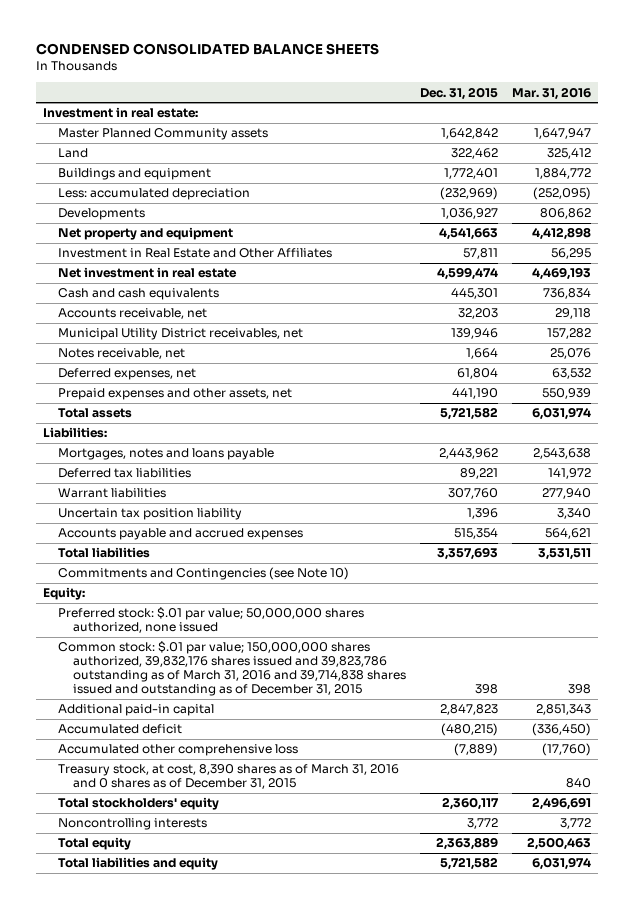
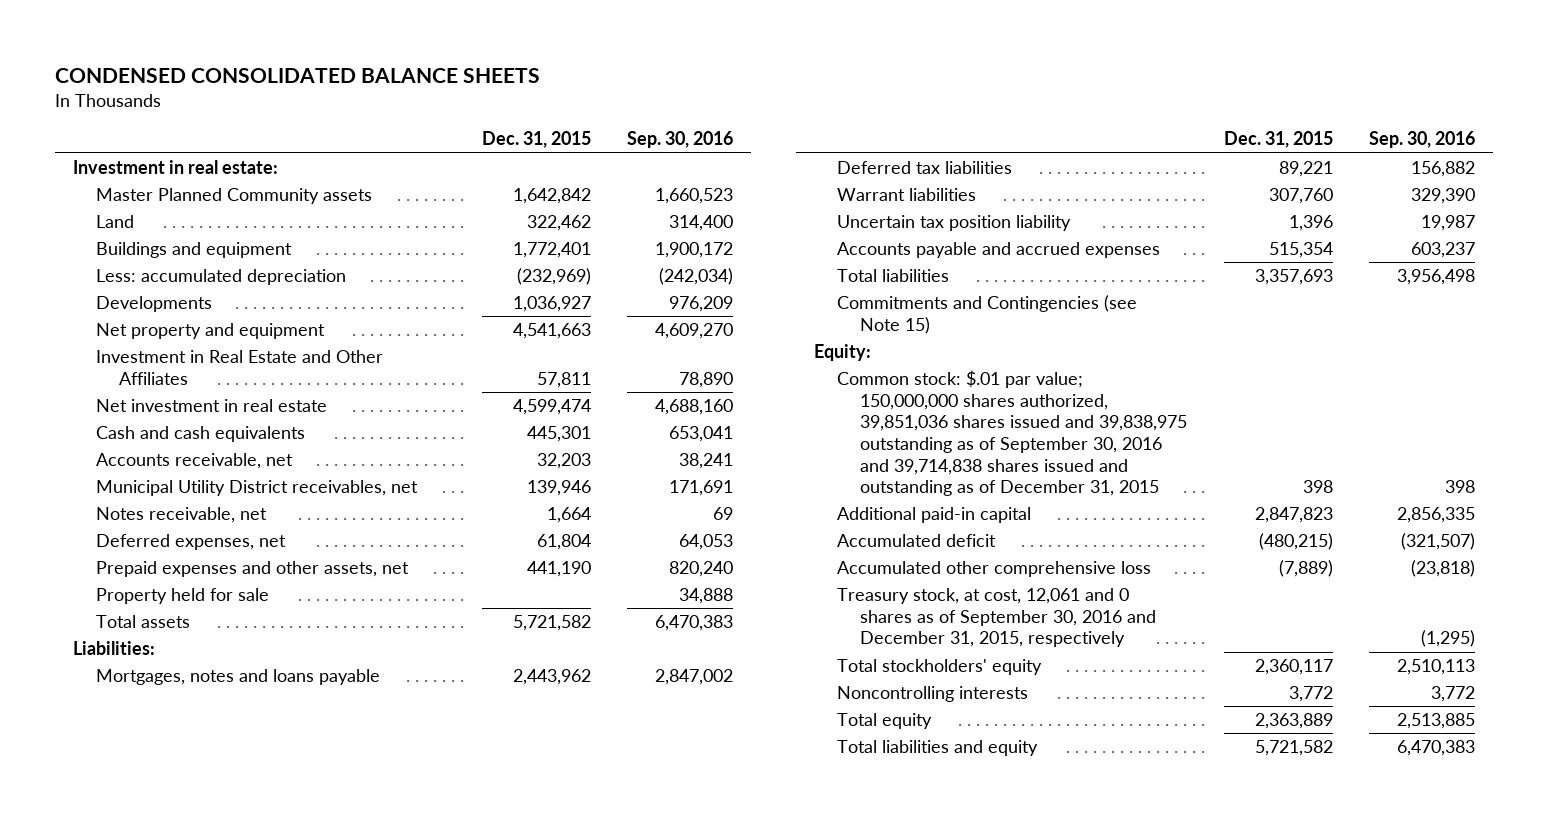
[511,86,591,100] Mar. 31, 2016 -> none
none -> [626,131,733,149] Sep. 30, 2016
none -> [95,588,269,605] Property held for sale
[58,567,350,581] Commitments and Contingencies (see Note 10) -> [837,295,1138,334] Commitments and Contingencies (see Note 15)
[58,607,365,634] Preferred stock: $.01 par value; 50,000,000 shares authorized, none issued -> none
[58,641,407,696] Common stock: $.01 par value; 150,000,000 shares authorized, 39,832,176 shares issued and 39,823,786 outstanding as of March 31, 2016 and 39,714,838 shares issued and outstanding as of December 31, 2015 -> [837,370,1188,497] Common stock: $.01 par value; 150,000,000 shares authorized, 39,851,036 shares issued and 39,838,975 outstanding as of September 30, 2016 and 39,714,838 shares issued and outstanding as of December 31, 2015
[58,764,400,790] Treasury stock, at cost, 8,390 shares as of March 31, 2016 and 0 shares as of December 31, 2015 -> [837,588,1157,648] Treasury stock, at cost, 12,061 and 0 shares as of September 30, 2016 and December 31, 2015, respectively

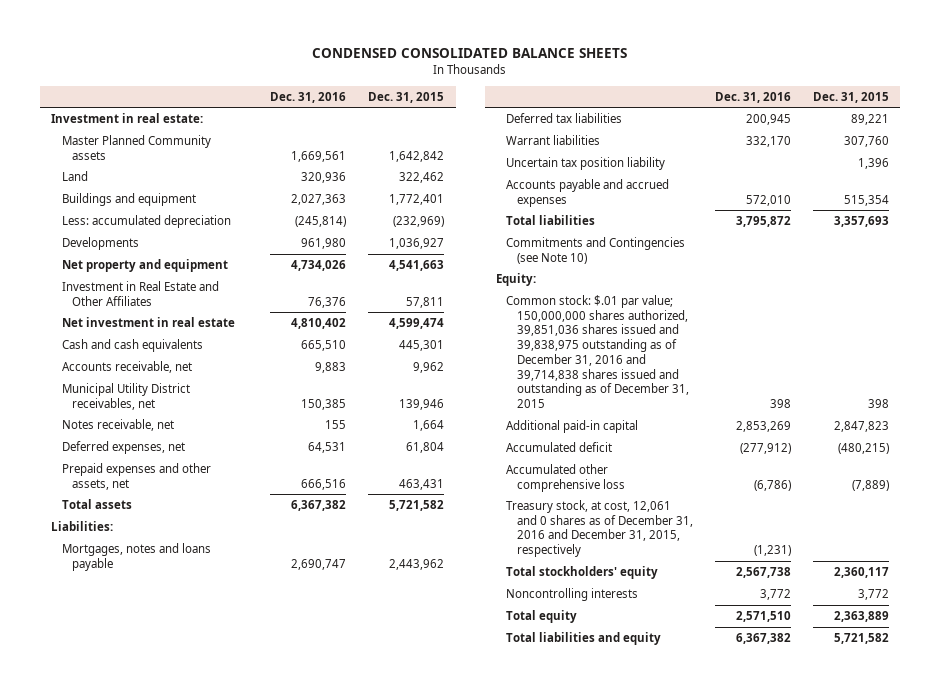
[626,131,733,149] Sep. 30, 2016 -> none
none -> [270,91,347,103] Dec. 31, 2016
[536,453,591,470] 32,203 -> [413,361,445,373] 9,962
[95,588,269,605] Property held for sale -> none
[526,561,591,578] 441,190 -> [399,478,445,490] 463,431
[837,295,1138,334] Commitments and Contingencies (see Note 15) -> [506,236,686,264] Commitments and Contingencies (see Note 10)
[837,370,1188,497] Common stock: $.01 par value; 150,000,000 shares authorized, 39,851,036 shares issued and 39,838,975 outstanding as of September 30, 2016 and 39,714,838 shares issued and outstanding as of December 31, 2015 -> [506,294,689,409] Common stock: $.01 par value; 150,000,000 shares authorized, 39,851,036 shares issued and 39,838,975 outstanding as of December 31, 2016 and 39,714,838 shares issued and outstanding as of December 31, 2015
[837,588,1157,648] Treasury stock, at cost, 12,061 and 0 shares as of September 30, 2016 and December 31, 2015, respectively -> [506,499,693,558] Treasury stock, at cost, 12,061 and 0 shares as of December 31, 2016 and December 31, 2015, respectively

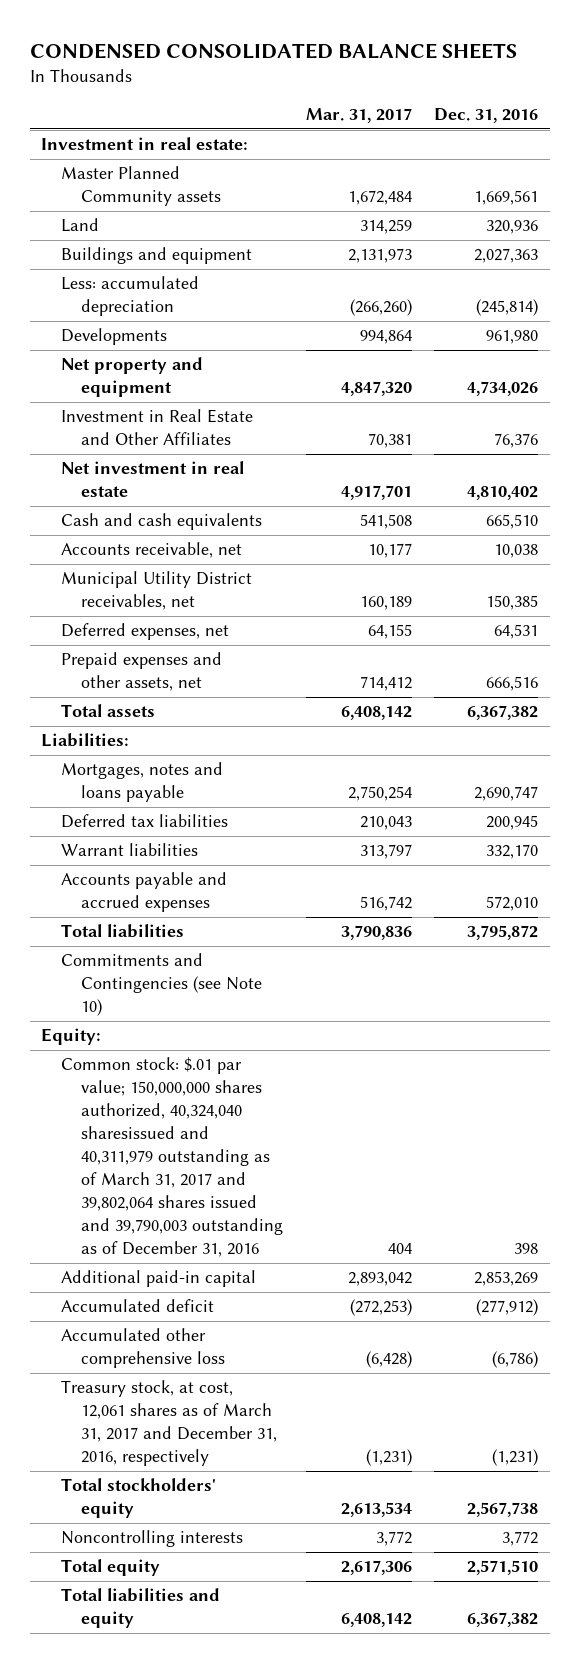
[368,91,445,103] Dec. 31, 2015 -> none
none -> [305,108,412,124] Mar. 31, 2017
[315,361,347,373] 9,883 -> [494,544,539,559] 10,038
[61,418,174,431] Notes receivable, net -> none
[506,156,666,170] Uncertain tax position liability -> none
[506,294,689,409] Common stock: $.01 par value; 150,000,000 shares authorized, 39,851,036 shares issued and 39,838,975 outstanding as of December 31, 2016 and 39,714,838 shares issued and outstanding as of December 31, 2015 -> [61,1057,284,1258] Common stock: $.01 par value; 150,000,000 shares authorized, 40,324,040 sharesissued and 40,311,979 outstanding as of March 31, 2017 and 39,802,064 shares issued and 39,790,003 outstanding as of December 31, 2016
[506,499,693,558] Treasury stock, at cost, 12,061 and 0 shares as of December 31, 2016 and December 31, 2015, respectively -> [61,1380,278,1467] Treasury stock, at cost, 12,061 shares as of March 31, 2017 and December 31, 2016, respectively

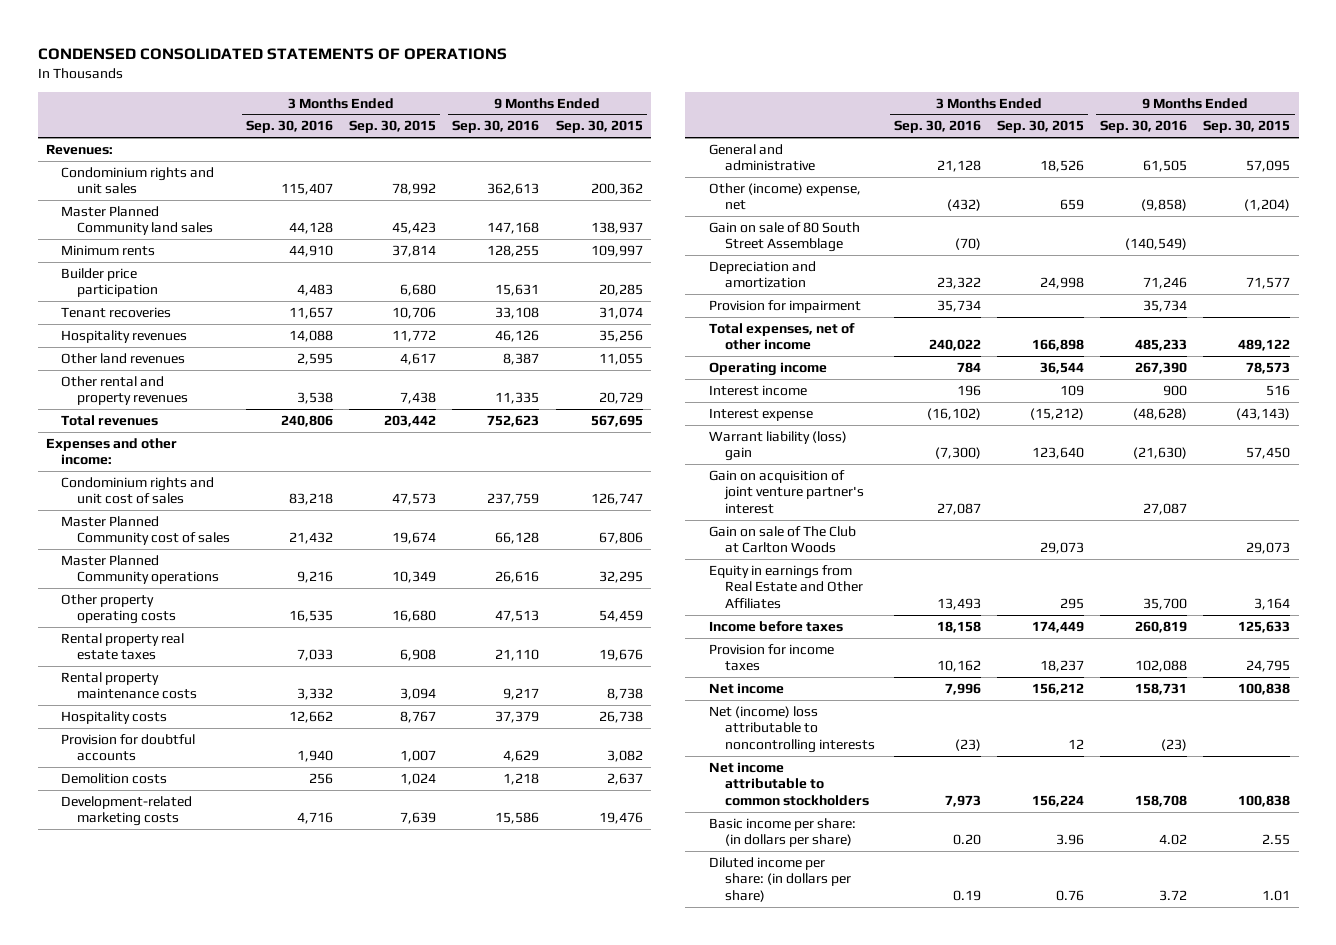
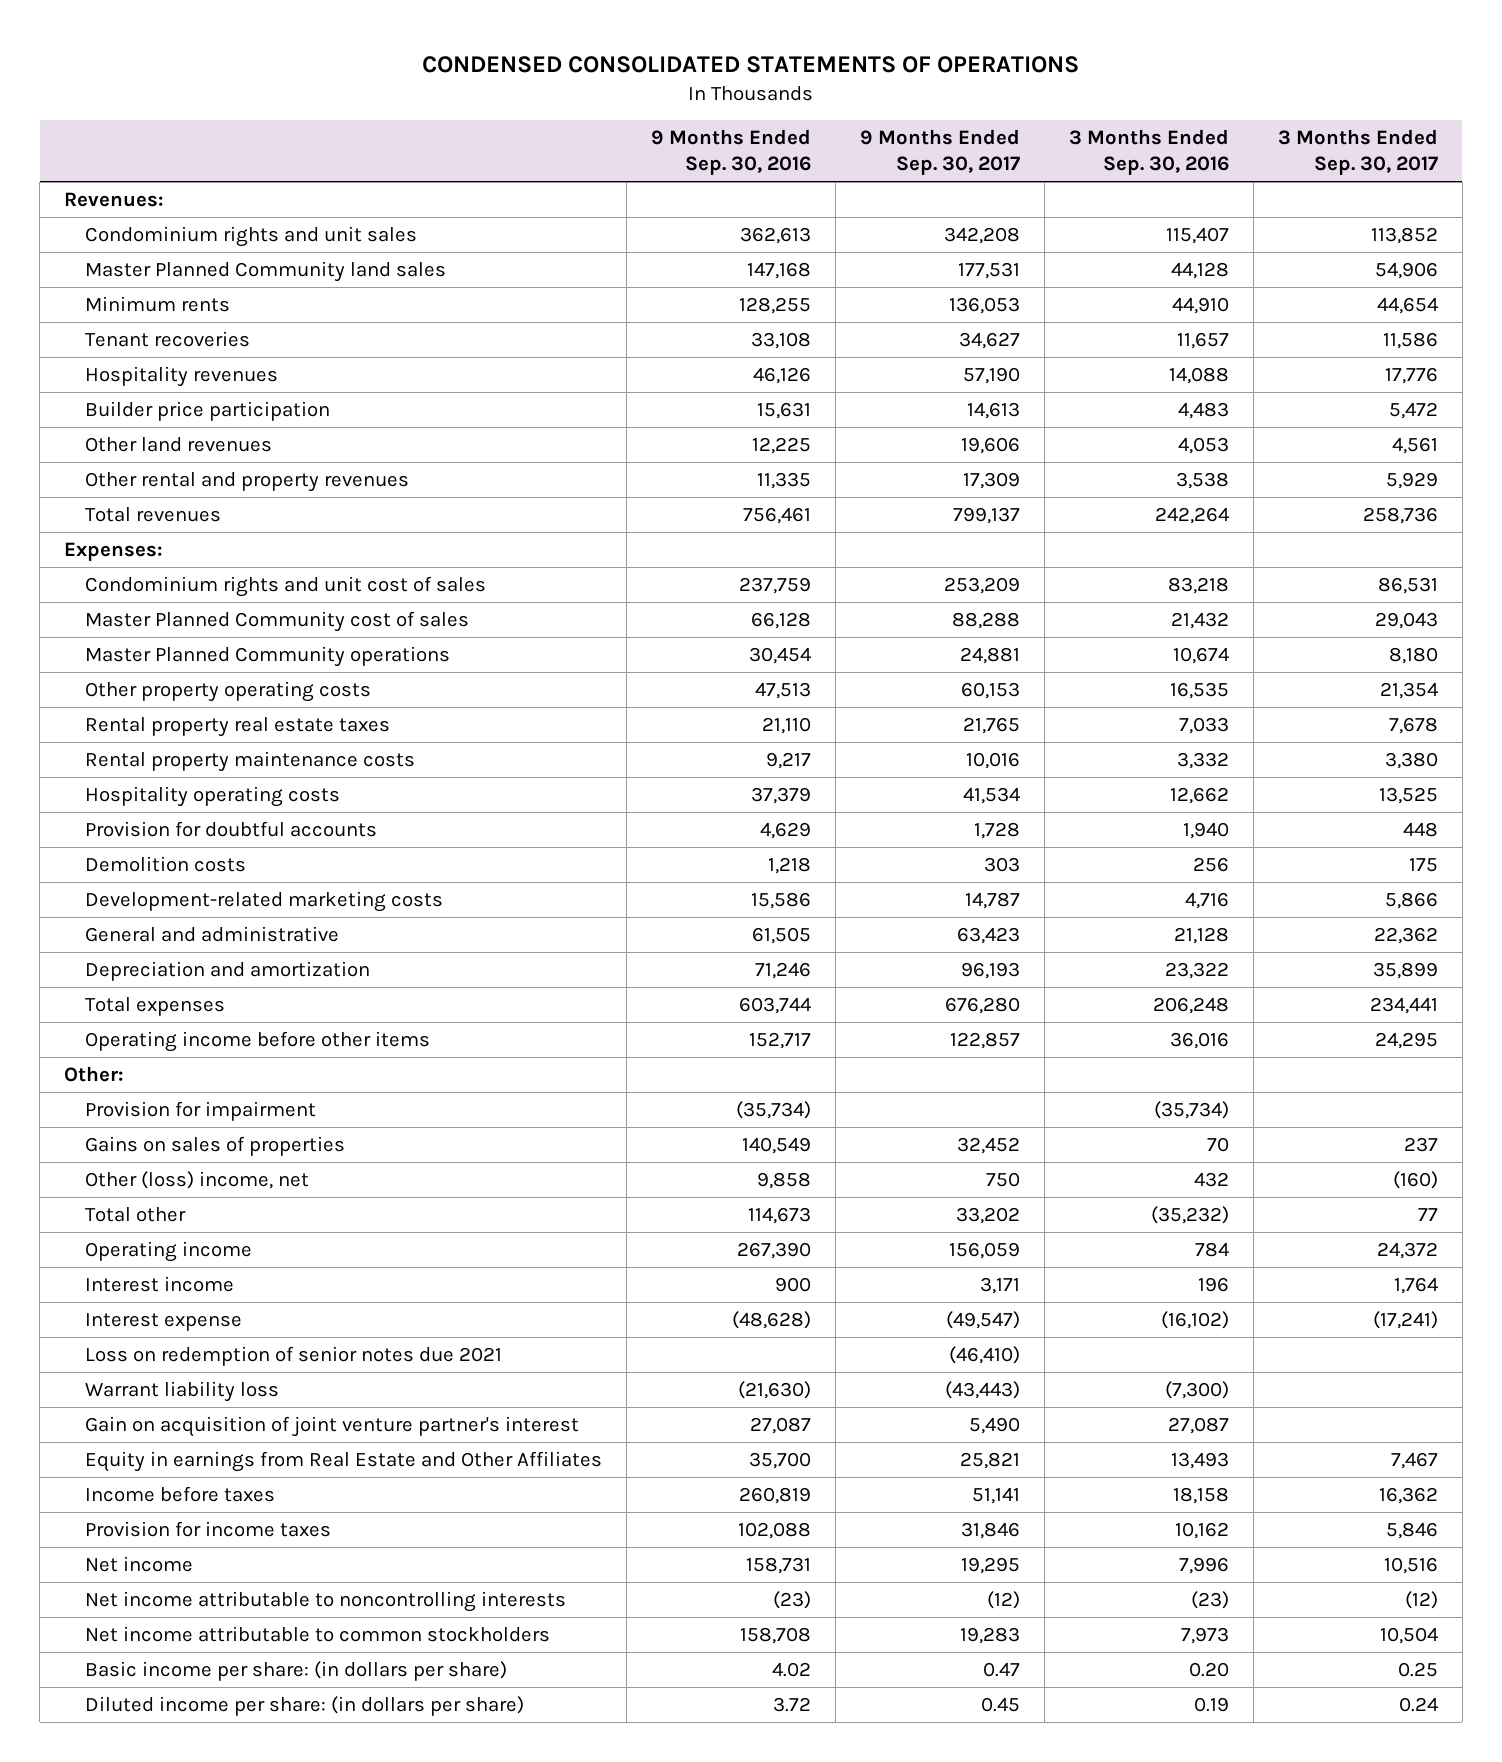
[349,120,437,134] Sep. 30, 2015 -> none
[555,120,643,134] Sep. 30, 2015 -> none
none -> [859,129,1020,175] 9 Months Ended Sep. 30, 2017
none -> [1277,129,1438,175] 3 Months Ended Sep. 30, 2017
[61,267,158,298] Builder price participation -> [84,401,330,422] Builder price participation
[296,352,333,365] 2,595 -> [1177,437,1229,455] 4,053
[503,352,540,365] 8,387 -> [751,437,811,455] 12,225
[280,414,333,427] 240,806 -> [1154,507,1229,525] 242,264
[487,414,540,427] 752,623 -> [742,507,811,525] 756,461
[45,437,177,466] Expenses and other income: -> [64,542,164,562] Expenses:
[296,571,333,584] 9,216 -> [1172,647,1229,665] 10,674
[495,571,540,584] 26,616 -> [748,647,811,665] 30,454
[61,710,168,724] Hospitality costs -> [84,786,340,808] Hospitality operating costs
[709,182,862,211] Other (income) expense, net -> none
[709,221,861,253] Gain on sale of 80 South Street Assemblage -> none
[709,322,856,351] Total expenses, net of other income -> none
none -> [84,997,225,1017] Total expenses
none -> [84,1031,430,1053] Operating income before other items
none -> [64,1066,125,1083] Other:
[936,299,981,312] 35,734 -> [1153,1101,1229,1120] (35,734)
[1143,299,1188,312] 35,734 -> [735,1101,811,1120] (35,734)
none -> [84,1136,345,1157] Gains on sales of properties
none -> [84,1171,309,1190] Other (loss) income, net
none -> [84,1207,186,1223] Total other
none -> [84,1346,502,1367] Loss on redemption of senior notes due 2021
[709,430,848,462] Warrant liability (loss) gain -> [84,1381,279,1403] Warrant liability loss
[709,525,857,554] Gain on sale of The Club at Carlton Woods -> none
[709,705,875,753] Net (income) loss attributable to noncontrolling interests -> [84,1591,566,1613] Net income attributable to noncontrolling interests

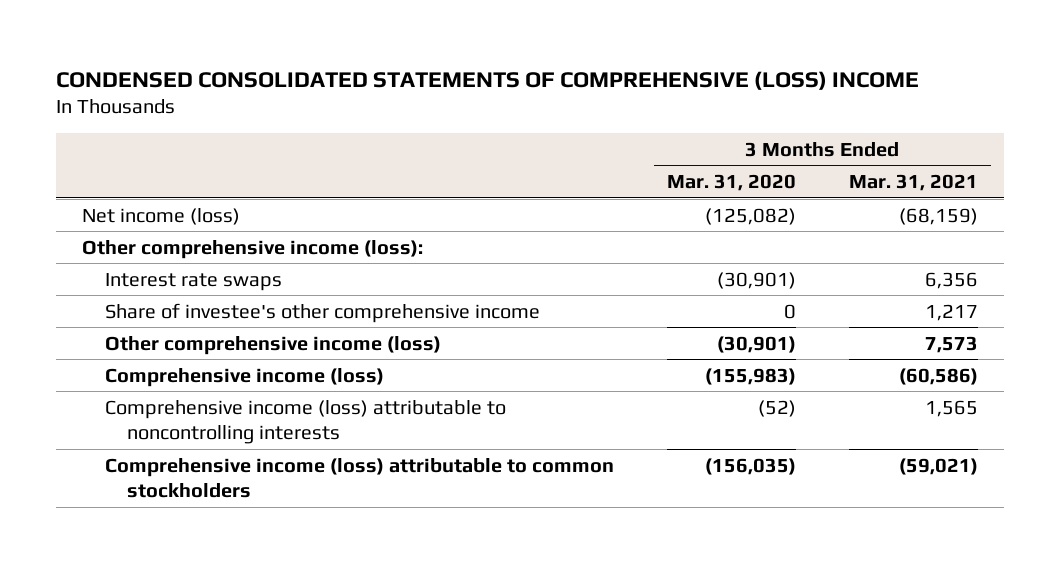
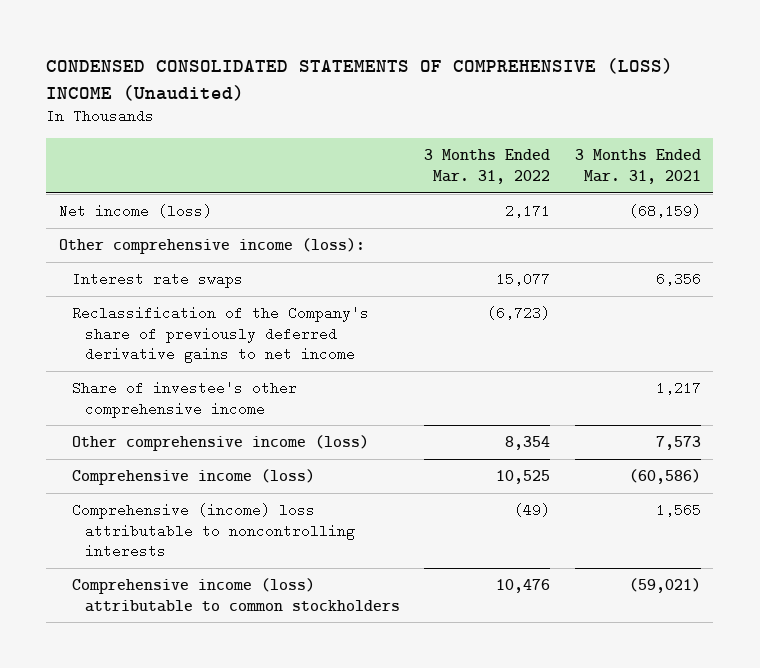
[55,70,919,90] CONDENSED CONSOLIDATED STATEMENTS OF COMPREHENSIVE (LOSS) INCOME -> [46,58,674,101] CONDENSED CONSOLIDATED STATEMENTS OF COMPREHENSIVE (LOSS) INCOME (Unaudited)
[666,174,796,192] Mar. 31, 2020 -> none
none -> [424,149,551,184] 3 Months Ended Mar. 31, 2022
none -> [71,305,369,364] Reclassification of the Company's share of previously deferred derivative gains to net income
[104,399,506,445] Comprehensive income (loss) attributable to noncontrolling interests -> [71,502,355,559] Comprehensive (income) loss attributable to noncontrolling interests

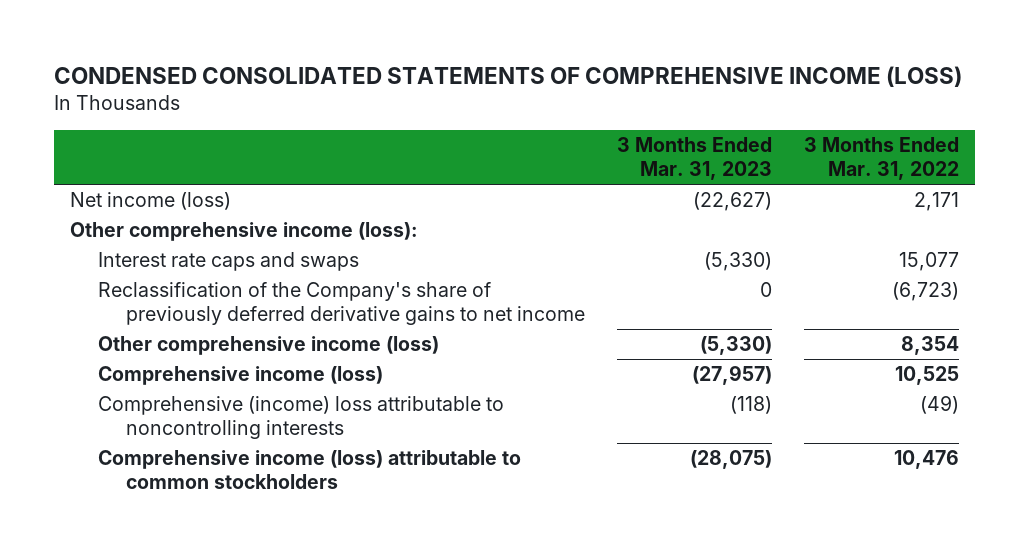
[46,58,674,101] CONDENSED CONSOLIDATED STATEMENTS OF COMPREHENSIVE (LOSS) INCOME (Unaudited) -> [53,65,962,87] CONDENSED CONSOLIDATED STATEMENTS OF COMPREHENSIVE INCOME (LOSS)
[574,149,701,184] 3 Months Ended Mar. 31, 2021 -> none
none -> [616,136,772,180] 3 Months Ended Mar. 31, 2023
[71,271,243,288] Interest rate swaps -> [97,252,359,272] Interest rate caps and swaps
[71,380,297,418] Share of investee's other comprehensive income -> none

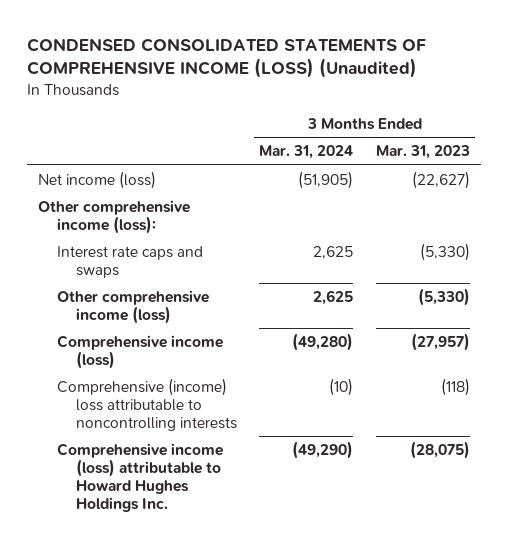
[53,65,962,87] CONDENSED CONSOLIDATED STATEMENTS OF COMPREHENSIVE INCOME (LOSS) -> [26,37,426,79] CONDENSED CONSOLIDATED STATEMENTS OF COMPREHENSIVE INCOME (LOSS) (Unaudited)
[803,136,959,180] 3 Months Ended Mar. 31, 2022 -> none
none -> [259,145,354,160] Mar. 31, 2024
[97,282,586,326] Reclassification of the Company's share of previously deferred derivative gains to net income -> none
[97,450,521,490] Comprehensive income (loss) attributable to common stockholders -> [56,442,223,513] Comprehensive income (loss) attributable to Howard Hughes Holdings Inc.

